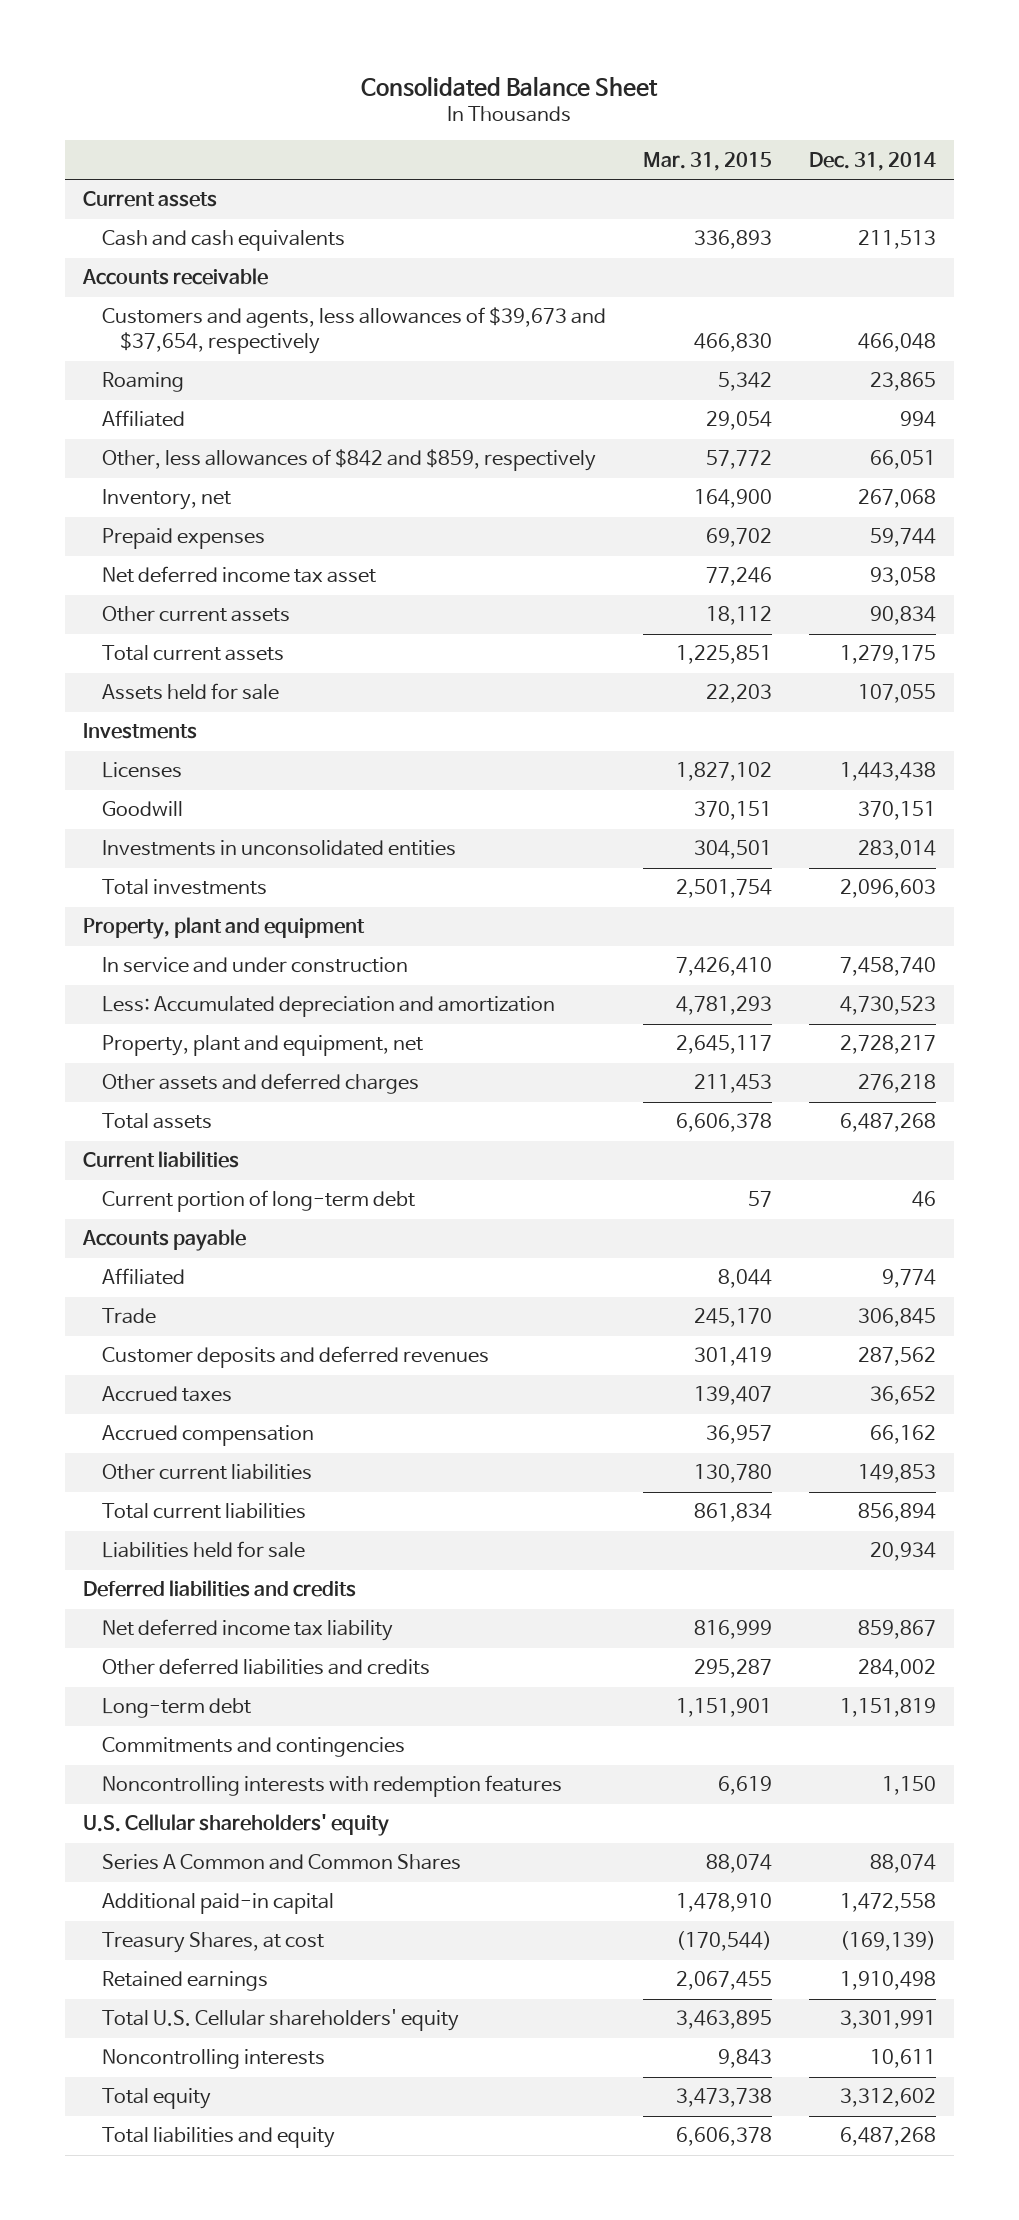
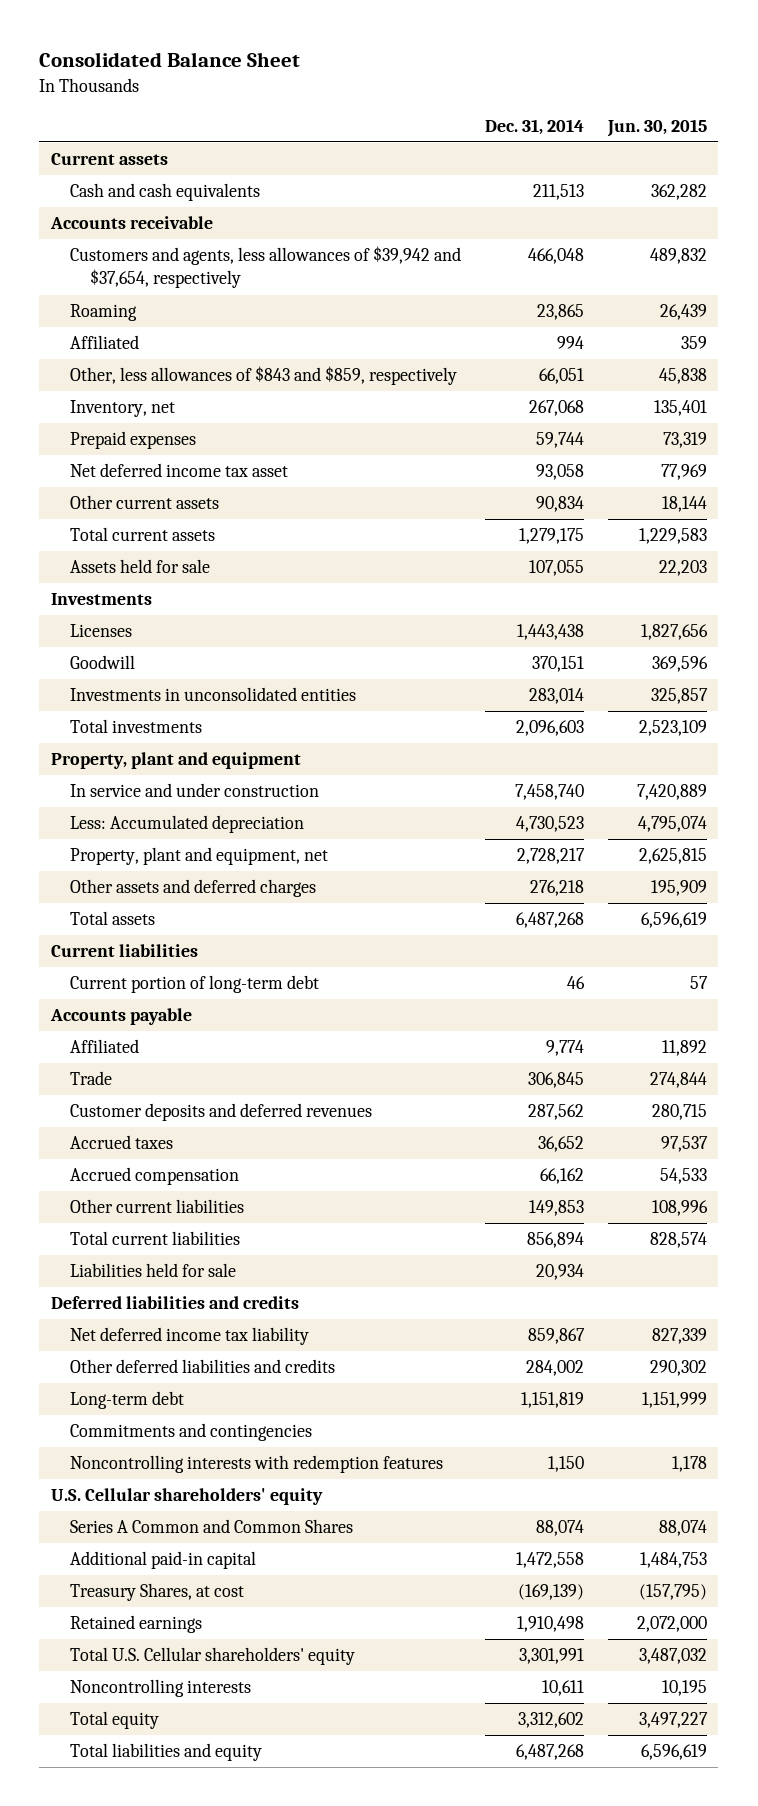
[642,151,772,171] Mar. 31, 2015 -> none
none -> [606,118,707,137] Jun. 30, 2015
[101,307,606,355] Customers and agents, less allowances of $39,673 and $37,654, respectively -> [70,246,462,289] Customers and agents, less allowances of $39,942 and $37,654, respectively
[101,449,596,472] Other, less allowances of $842 and $859, respectively -> [70,366,458,386] Other, less allowances of $843 and $859, respectively
[101,996,555,1018] Less: Accumulated depreciation and amortization -> [70,815,305,834] Less: Accumulated depreciation

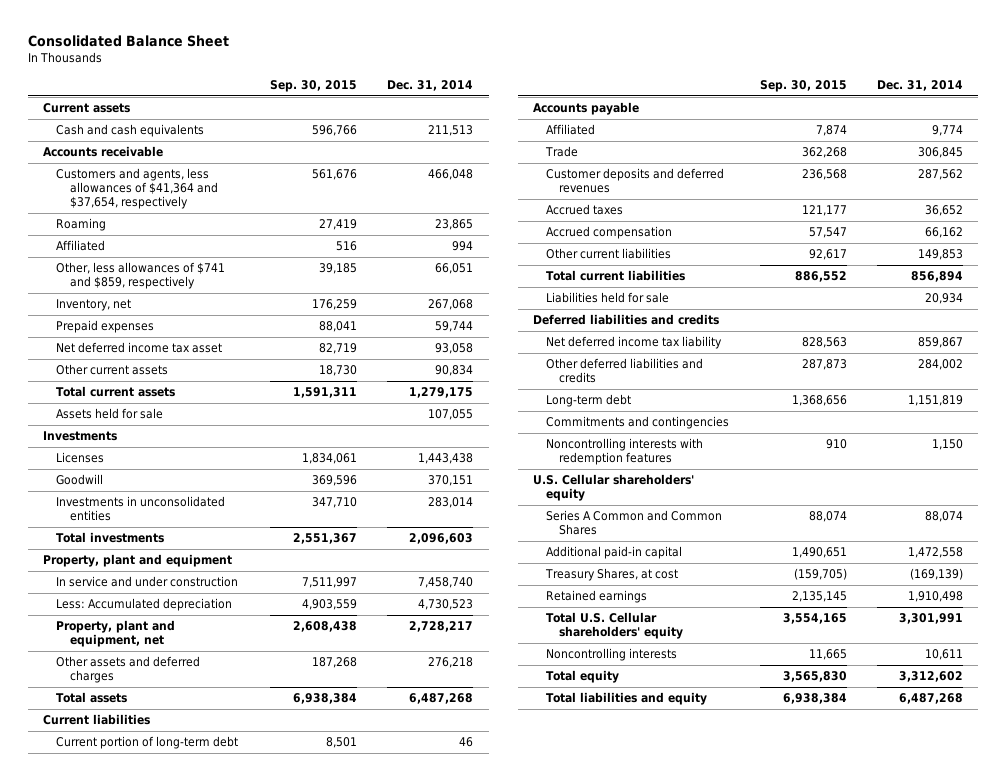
[606,118,707,137] Jun. 30, 2015 -> none
none -> [269,80,357,93] Sep. 30, 2015
[70,246,462,289] Customers and agents, less allowances of $39,942 and $37,654, respectively -> [56,168,218,210] Customers and agents, less allowances of $41,364 and $37,654, respectively
[70,366,458,386] Other, less allowances of $843 and $859, respectively -> [56,262,226,290] Other, less allowances of $741 and $859, respectively

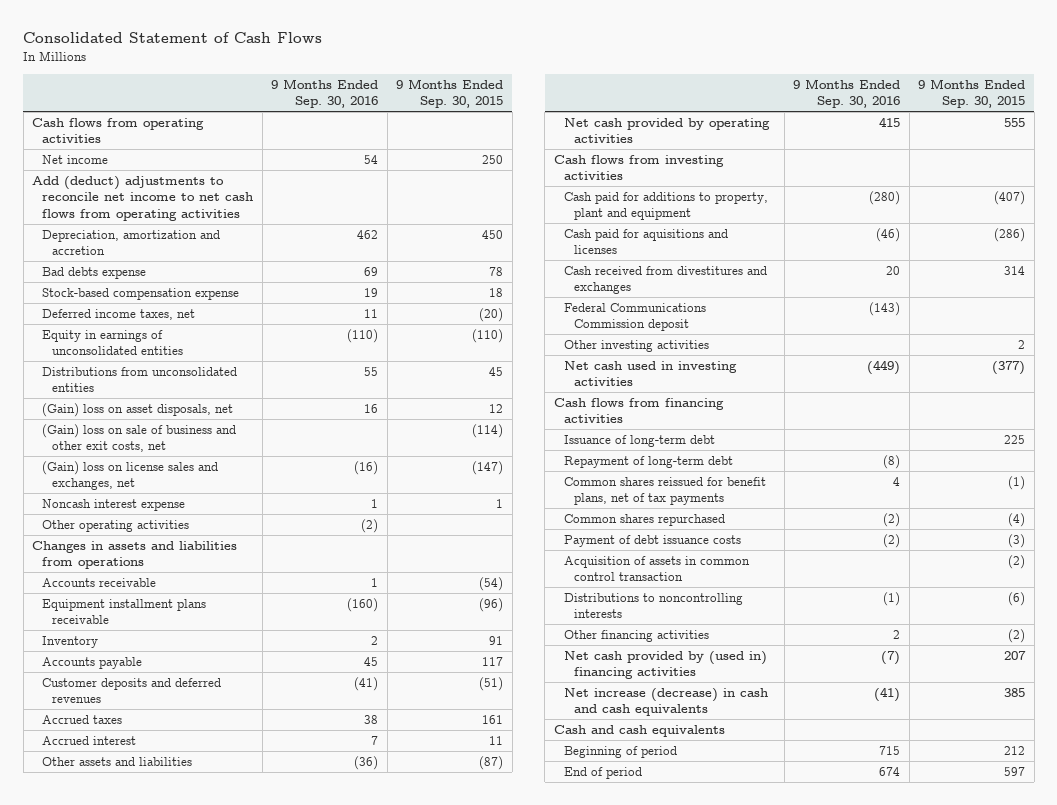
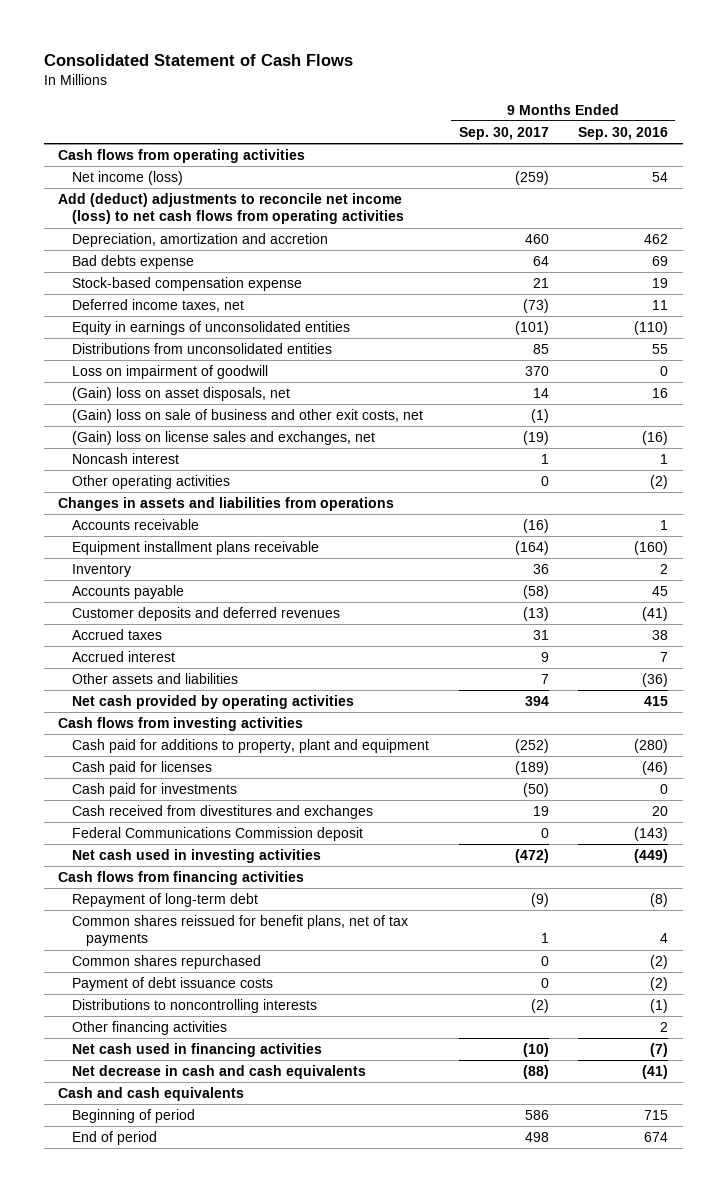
[396,78,504,109] 9 Months Ended Sep. 30, 2015 -> none
none -> [458,126,549,140] Sep. 30, 2017
[42,154,109,164] Net income -> [72,170,184,185] Net income (loss)
[32,175,254,222] Add (deduct) adjustments to reconcile net income to net cash flows from operating activities -> [58,192,405,225] Add (deduct) adjustments to reconcile net income (loss) to net cash flows from operating activities
none -> [72,364,269,379] Loss on impairment of goodwill
[42,498,186,511] Noncash interest expense -> [72,452,180,464] Noncash interest
[564,228,729,255] Cash paid for aquisitions and licenses -> [72,760,213,775] Cash paid for licenses
none -> [72,782,238,797] Cash paid for investments
[564,339,710,352] Other investing activities -> none
[564,434,716,447] Issuance of long-term debt -> none
[564,555,751,582] Acquisition of assets in common control transaction -> none
[564,650,768,680] Net cash provided by (used in) financing activities -> [72,1042,323,1057] Net cash used in financing activities
[564,687,769,717] Net increase (decrease) in cash and cash equivalents -> [72,1064,367,1079] Net decrease in cash and cash equivalents

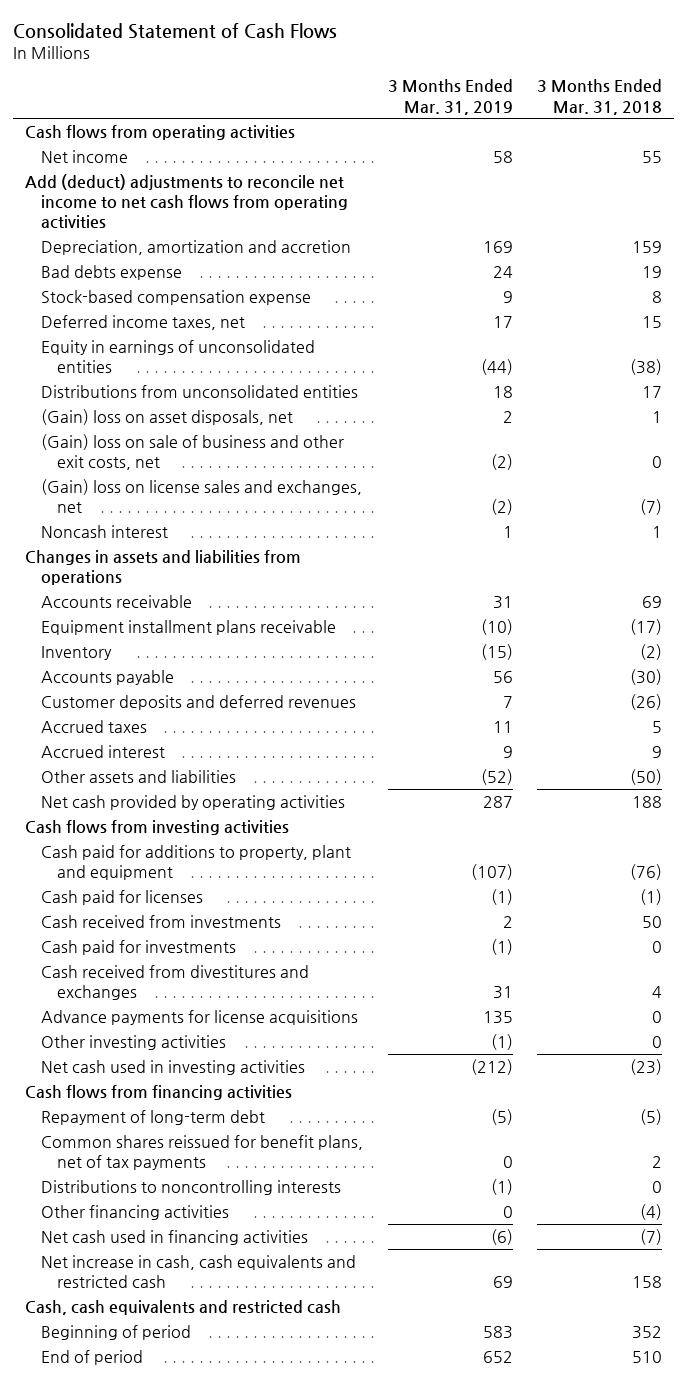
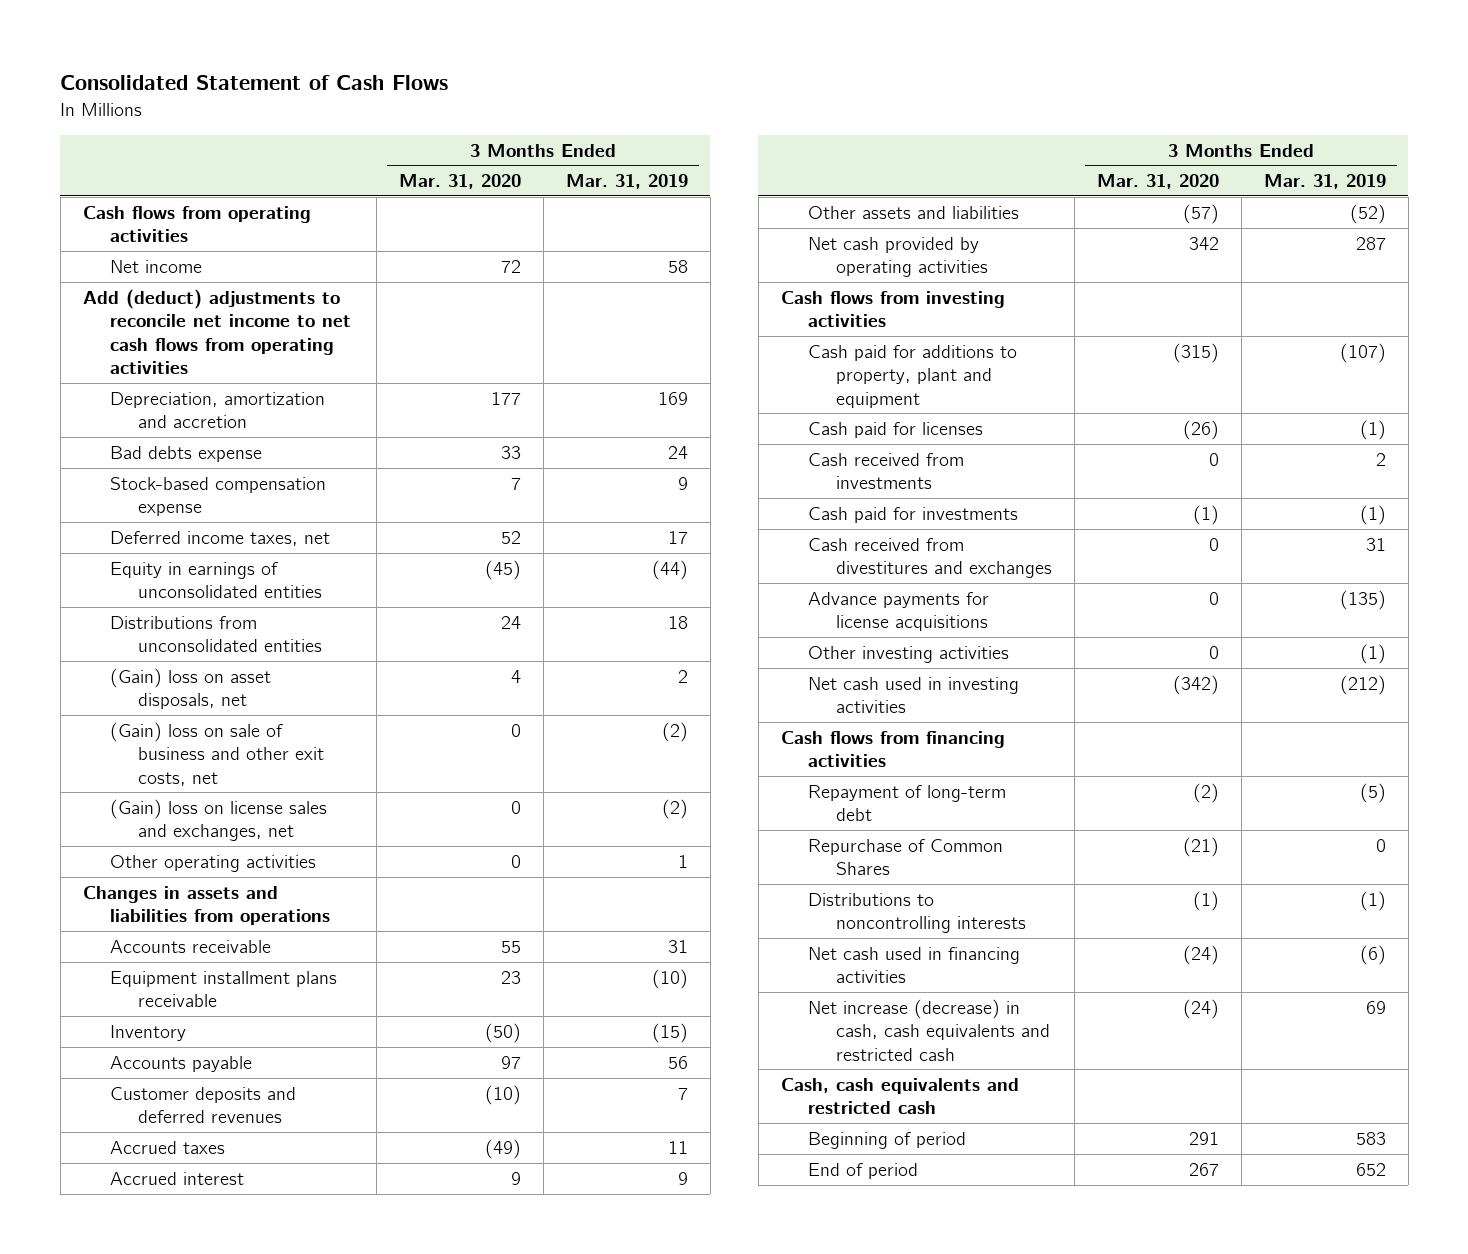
[537,79,663,115] 3 Months Ended Mar. 31, 2018 -> none
none -> [398,174,521,190] Mar. 31, 2020
[41,524,169,538] Noncash interest -> none
none -> [110,854,317,872] Other operating activities
[482,1010,513,1024] 135 -> [1339,589,1386,610] (135)
[41,1134,364,1170] Common shares reissued for benefit plans, net of tax payments -> none
none -> [808,838,1004,876] Repurchase of Common Shares
[41,1204,230,1220] Other financing activities -> none
[41,1254,357,1288] Net increase in cash, cash equivalents and restricted cash -> [808,998,1050,1061] Net increase (decrease) in cash, cash equivalents and restricted cash

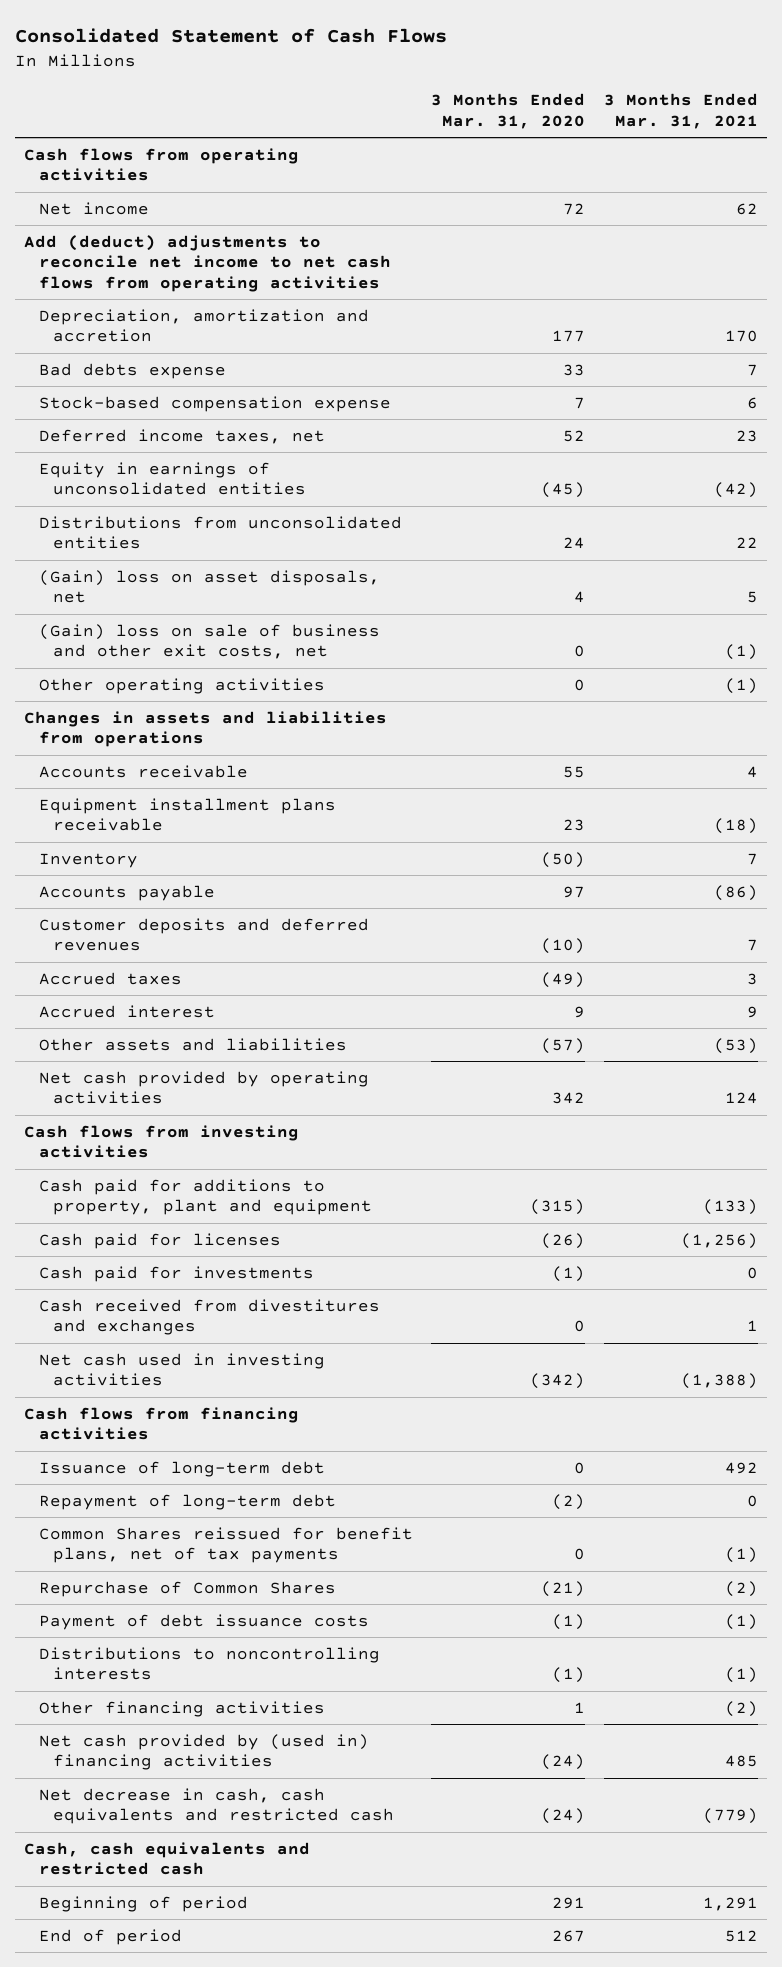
[565,174,688,190] Mar. 31, 2019 -> none
none -> [603,93,758,130] 3 Months Ended Mar. 31, 2021
[110,798,328,842] (Gain) loss on license sales and exchanges, net -> none
[808,452,965,490] Cash received from investments -> none
[808,591,990,632] Advance payments for license acquisitions -> none
[808,645,1010,663] Other investing activities -> none
none -> [38,1460,325,1477] Issuance of long-term debt
none -> [38,1526,413,1564] Common Shares reissued for benefit plans, net of tax payments
none -> [38,1613,369,1630] Payment of debt issuance costs
none -> [38,1700,325,1717] Other financing activities
[808,946,1021,984] Net cash used in financing activities -> [38,1733,369,1771] Net cash provided by (used in) financing activities
[808,998,1050,1061] Net increase (decrease) in cash, cash equivalents and restricted cash -> [38,1787,395,1825] Net decrease in cash, cash equivalents and restricted cash

